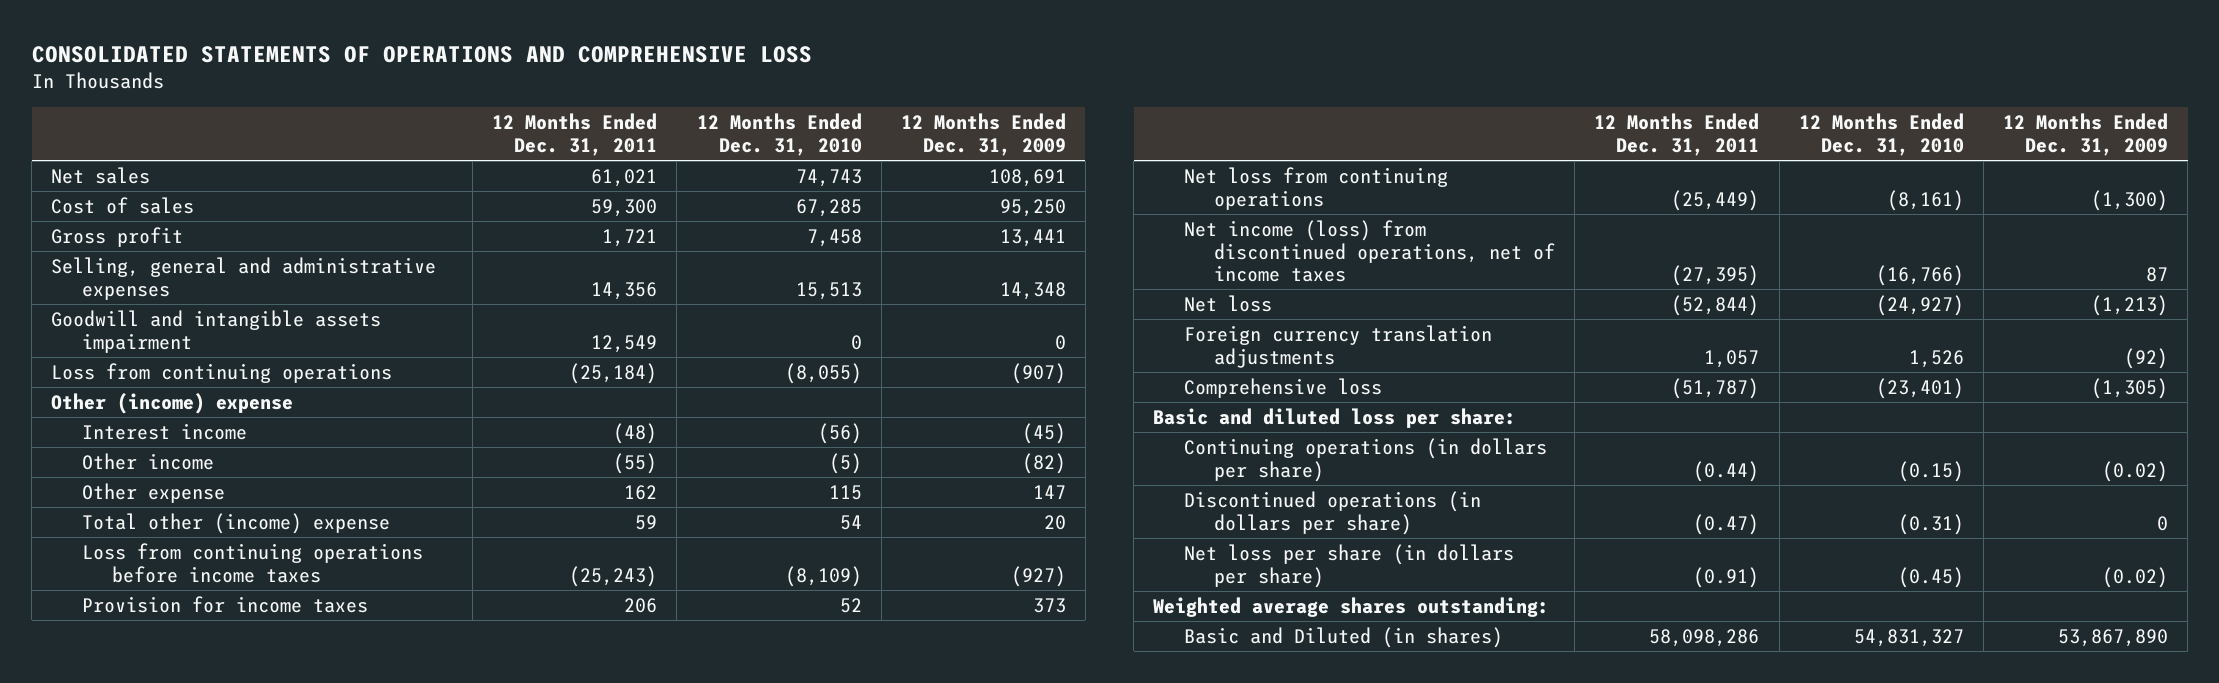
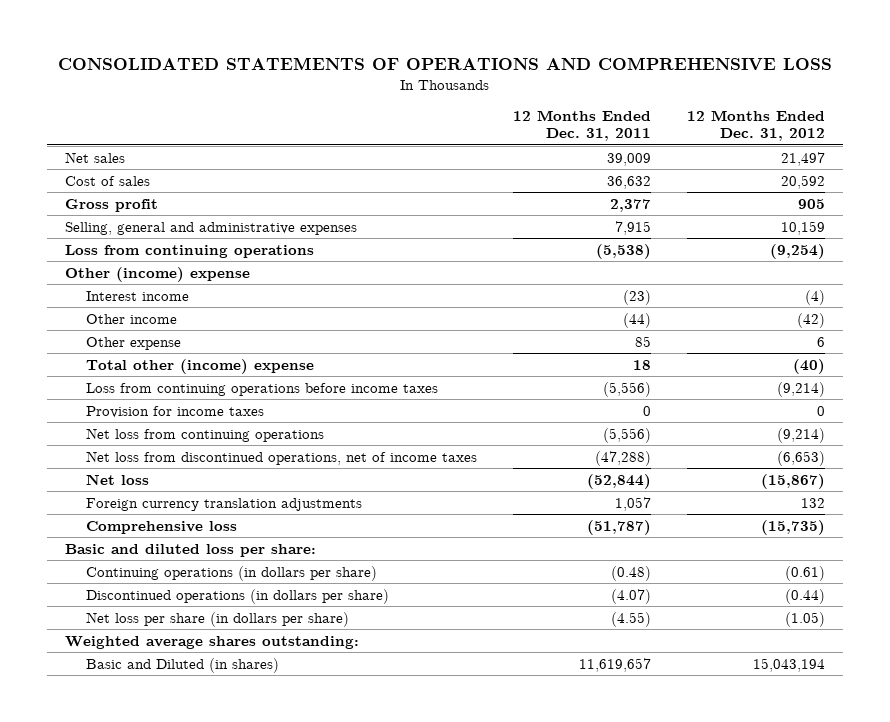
[696,113,862,156] 12 Months Ended Dec. 31, 2010 -> none
[900,113,1066,156] 12 Months Ended Dec. 31, 2009 -> none
none -> [687,110,826,142] 12 Months Ended Dec. 31, 2012
[51,310,382,353] Goodwill and intangible assets impairment -> none
[591,169,658,188] 61,021 -> [607,152,652,166] 39,009
[591,199,658,218] 59,300 -> [607,175,652,189] 36,632
[602,229,658,248] 1,721 -> [610,198,652,212] 2,377
[591,281,658,300] 14,356 -> [615,220,652,235] 7,915
[569,363,658,385] (25,184) -> [596,243,652,259] (5,538)
[613,423,658,445] (48) -> [623,289,652,305] (23)
[613,453,658,475] (55) -> [623,312,652,328] (44)
[624,485,658,501] 162 -> [635,335,652,347] 85
[635,515,658,531] 59 -> [633,359,652,370] 18
[569,565,658,587] (25,243) -> [603,381,652,397] (5,556)
[624,598,658,614] 206 -> [643,405,652,416] 0
[1671,189,1760,211] (25,449) -> [603,427,652,443] (5,556)
[1183,220,1556,282] Net income (loss) from discontinued operations, net of income taxes -> [86,450,478,465] Net loss from discontinued operations, net of income taxes
[1671,264,1760,286] (27,395) -> [595,450,652,466] (47,288)
[1693,460,1760,482] (0.44) -> [611,565,652,581] (0.48)
[1693,513,1760,535] (0.47) -> [611,588,652,604] (4.07)
[1693,566,1760,588] (0.91) -> [611,611,652,627] (4.55)
[1649,629,1760,648] 58,098,286 -> [579,657,652,672] 11,619,657

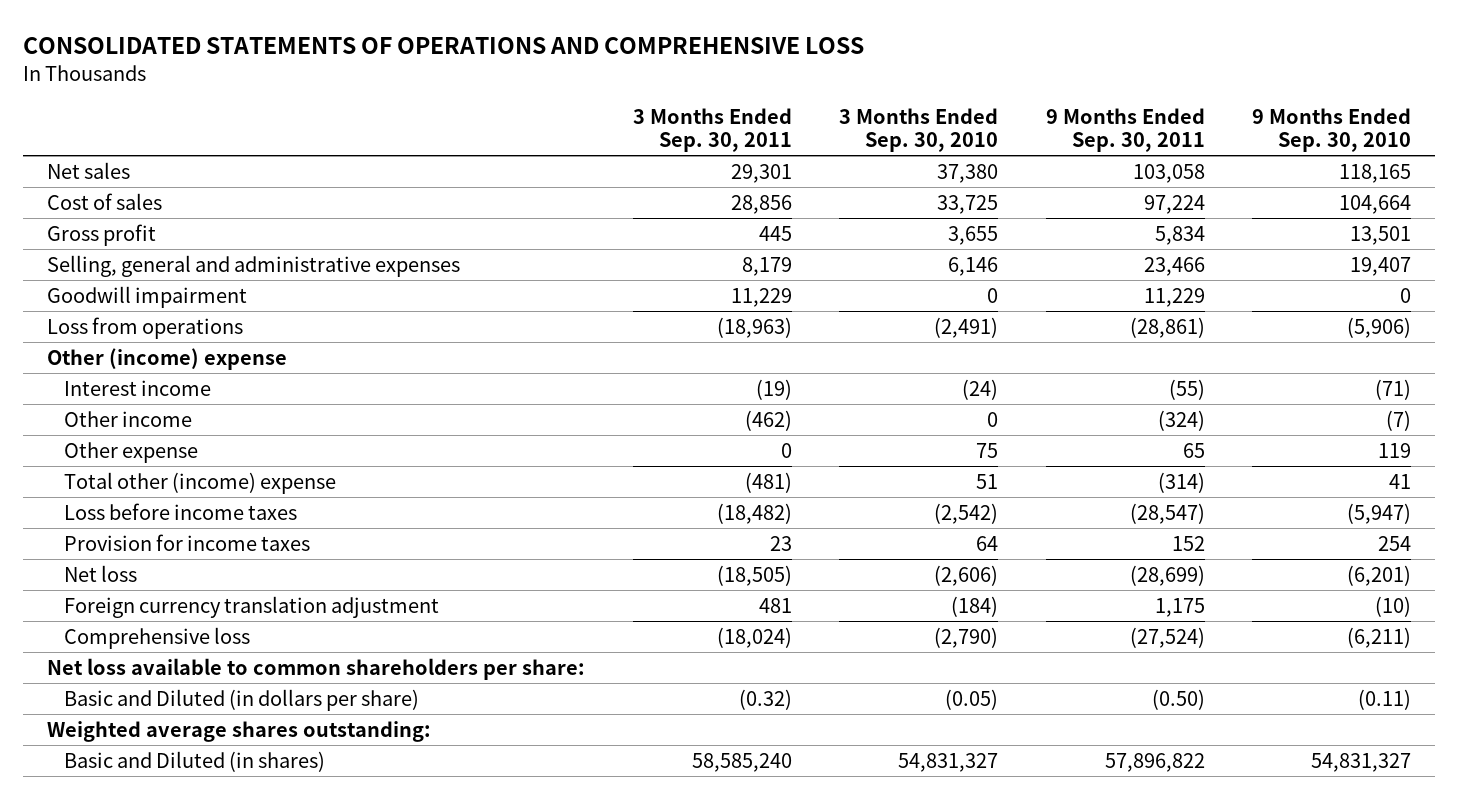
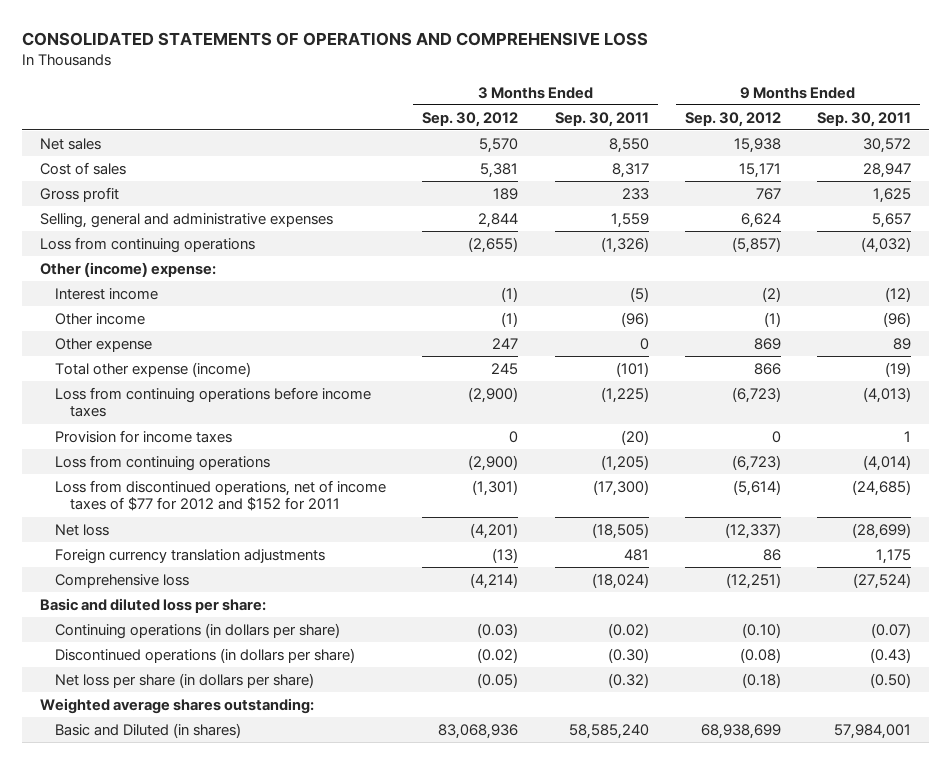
[839,107,999,152] 3 Months Ended Sep. 30, 2010 -> none
[1252,107,1412,152] 9 Months Ended Sep. 30, 2010 -> none
none -> [422,111,519,127] Sep. 30, 2012
none -> [685,111,782,127] Sep. 30, 2012
[47,285,248,308] Goodwill impairment -> none
[730,163,792,183] 29,301 -> [608,137,649,153] 8,550
[1132,163,1205,183] 103,058 -> [863,137,912,153] 30,572
[730,194,792,214] 28,856 -> [611,162,649,178] 8,317
[1143,194,1205,214] 97,224 -> [863,162,912,178] 28,947
[758,225,792,241] 445 -> [621,187,649,200] 233
[1154,225,1205,245] 5,834 -> [873,187,912,203] 1,625
[741,256,792,276] 8,179 -> [610,212,649,228] 1,559
[1143,256,1205,276] 23,466 -> [872,212,912,228] 5,657
[47,316,244,339] Loss from operations -> [39,236,255,253] Loss from continuing operations
[716,316,792,338] (18,963) -> [600,236,649,253] (1,326)
[1129,316,1205,338] (28,861) -> [861,236,912,253] (4,032)
[47,347,288,370] Other (income) expense -> [39,261,216,277] Other (income) expense:
[755,378,792,400] (19) -> [629,286,649,302] (5)
[1168,378,1205,400] (55) -> [885,286,912,302] (12)
[744,409,792,431] (462) -> [620,311,649,327] (96)
[1157,409,1205,431] (324) -> [883,311,912,327] (96)
[1182,442,1205,458] 65 -> [893,337,912,350] 89
[63,471,336,494] Total other (income) expense -> [55,361,252,377] Total other expense (income)
[744,471,792,493] (481) -> [615,361,649,377] (101)
[1157,471,1205,493] (314) -> [885,361,912,377] (19)
[63,502,297,520] Loss before income taxes -> [55,386,372,418] Loss from continuing operations before income taxes
[716,502,792,524] (18,482) -> [600,386,649,403] (1,225)
[1129,502,1205,524] (28,547) -> [863,386,912,403] (4,013)
[769,535,792,551] 23 -> [620,429,649,445] (20)
[1171,535,1205,551] 152 -> [904,430,912,442] 1
none -> [55,454,271,471] Loss from continuing operations
none -> [55,479,387,512] Loss from discontinued operations, net of income taxes of $77 for 2012 and $152 for 2011
[63,595,439,618] Foreign currency translation adjustment -> [55,548,326,564] Foreign currency translation adjustments
[47,657,586,680] Net loss available to common shareholders per share: -> [39,597,266,613] Basic and diluted loss per share:
none -> [55,622,341,639] Continuing operations (in dollars per share)
none -> [55,647,356,663] Discontinued operations (in dollars per share)
[63,688,419,711] Basic and Diluted (in dollars per share) -> [55,672,315,688] Net loss per share (in dollars per share)
[1104,752,1205,772] 57,896,822 -> [834,723,912,739] 57,984,001

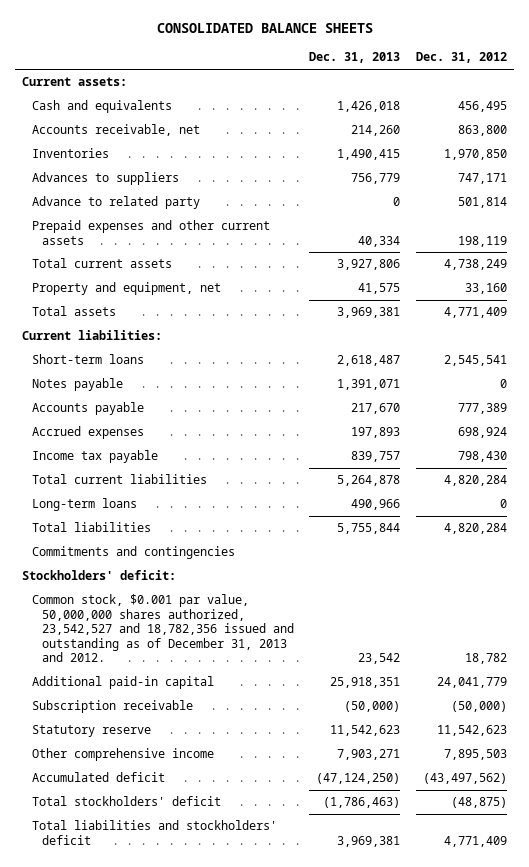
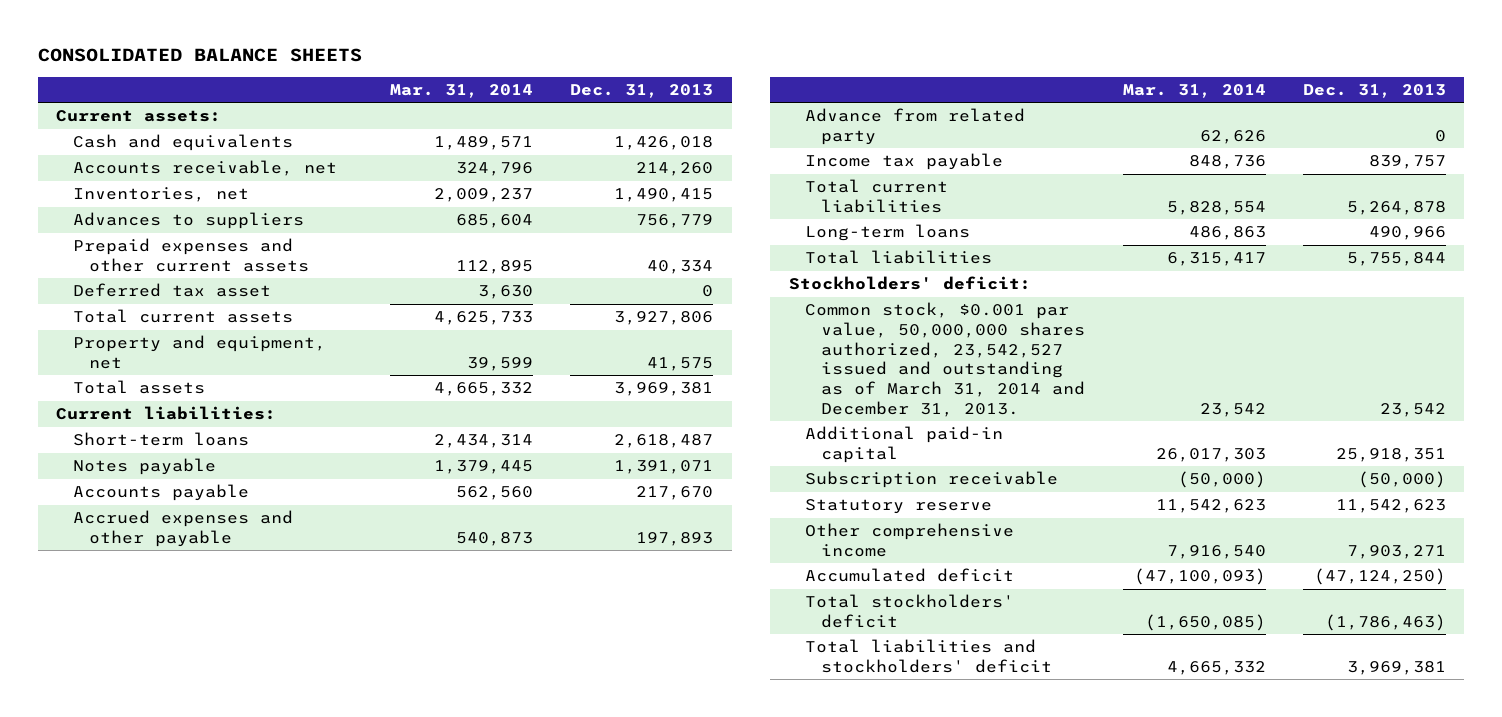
[415,52,507,64] Dec. 31, 2012 -> none
none -> [390,83,534,98] Mar. 31, 2014
[32,148,110,159] Inventories -> [72,187,249,203] Inventories, net
[32,196,201,210] Advance to related party -> none
none -> [72,283,271,298] Deferred tax asset
[32,426,145,440] Accrued expenses -> [72,510,293,547] Accrued expenses and other payable
none -> [804,108,1025,145] Advance from related party
[32,546,236,560] Commitments and contingencies -> none
[32,594,294,663] Common stock, $0.001 par value, 50,000,000 shares authorized, 23,542,527 and 18,782,356 issued and outstanding as of December 31, 2013 and 2012. -> [804,302,1086,417] Common stock, $0.001 par value, 50,000,000 shares authorized, 23,542,527 issued and outstanding as of March 31, 2014 and December 31, 2013.

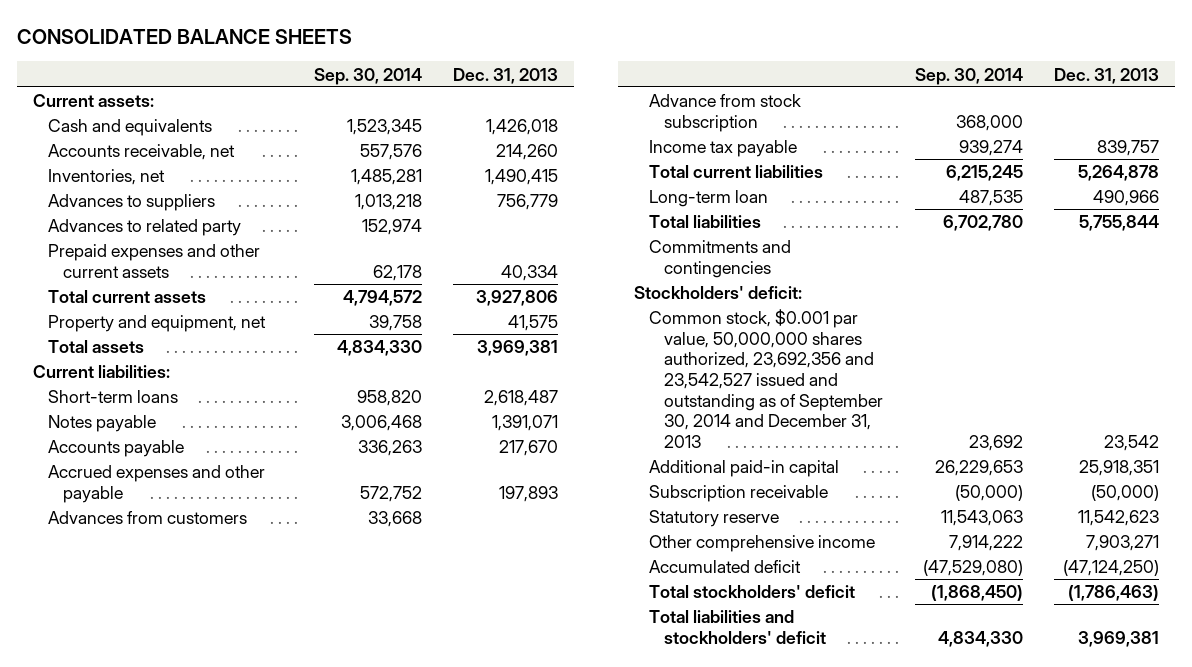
[390,83,534,98] Mar. 31, 2014 -> none
none -> [313,67,422,85] Sep. 30, 2014
none -> [47,219,241,237] Advances to related party
[72,283,271,298] Deferred tax asset -> none
[804,108,1025,145] Advance from related party -> none
none -> [47,511,247,525] Advances from customers
none -> [648,94,801,132] Advance from stock subscription
[804,224,970,242] Long-term loans -> [648,190,768,208] Long-term loan
none -> [648,240,791,278] Commitments and contingencies
[804,302,1086,417] Common stock, $0.001 par value, 50,000,000 shares authorized, 23,542,527 issued and outstanding as of March 31, 2014 and December 31, 2013. -> [648,309,883,448] Common stock, $0.001 par value, 50,000,000 shares authorized, 23,692,356 and 23,542,527 issued and outstanding as of September 30, 2014 and December 31, 2013

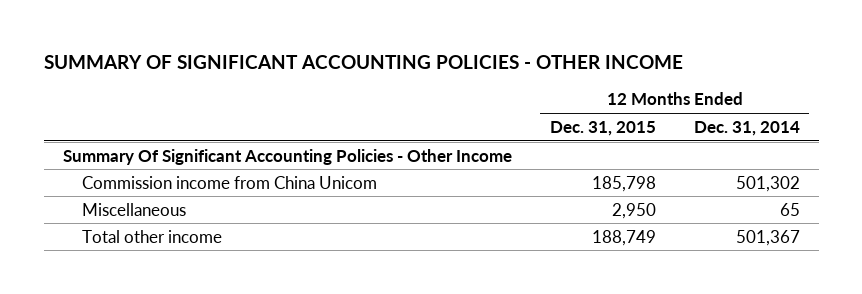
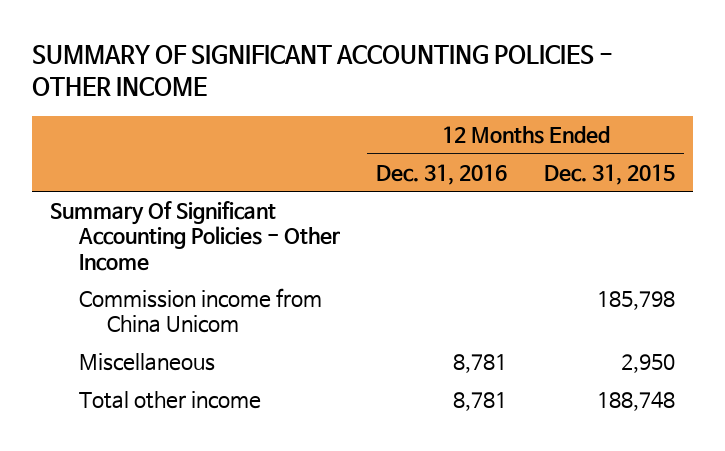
[693,120,800,136] Dec. 31, 2014 -> none
none -> [376,163,508,185] Dec. 31, 2016
[591,229,656,246] 188,749 -> [596,391,675,412] 188,748

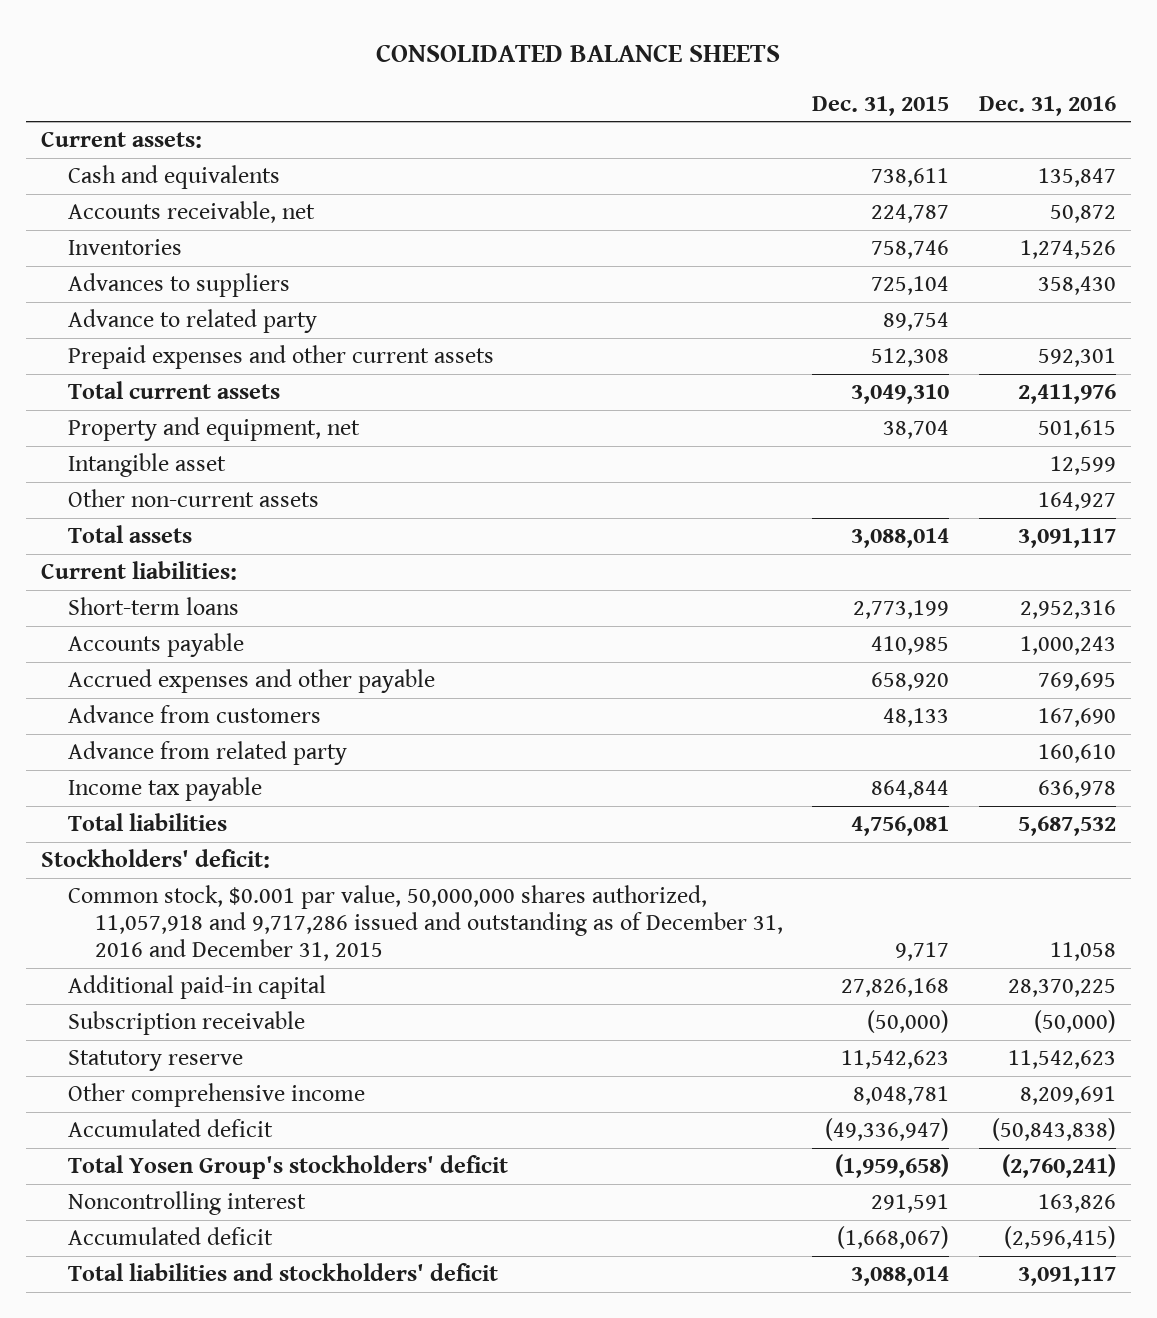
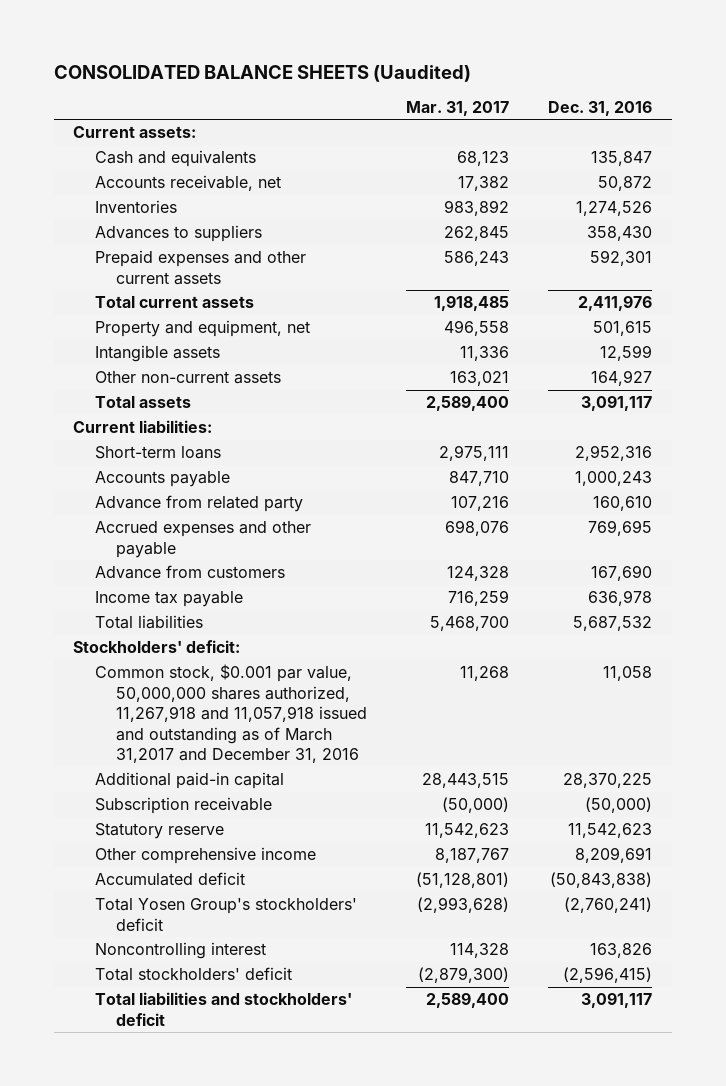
[376,44,781,63] CONSOLIDATED BALANCE SHEETS -> [53,64,471,82] CONSOLIDATED BALANCE SHEETS (Uaudited)
[812,95,950,116] Dec. 31, 2015 -> none
none -> [406,100,510,116] Mar. 31, 2017
[67,309,317,334] Advance to related party -> none
[67,453,226,478] Intangible asset -> [94,345,220,363] Intangible assets
[67,741,347,766] Advance from related party -> [94,495,303,513] Advance from related party
[67,885,783,961] Common stock, $0.001 par value, 50,000,000 shares authorized, 11,057,918 and 9,717,286 issued and outstanding as of December 31, 2016 and December 31, 2015 -> [94,664,368,763] Common stock, $0.001 par value, 50,000,000 shares authorized, 11,267,918 and 11,057,918 issued and outstanding as of March 31,2017 and December 31, 2016
[67,1227,273,1246] Accumulated deficit -> [94,967,292,982] Total stockholders' deficit

